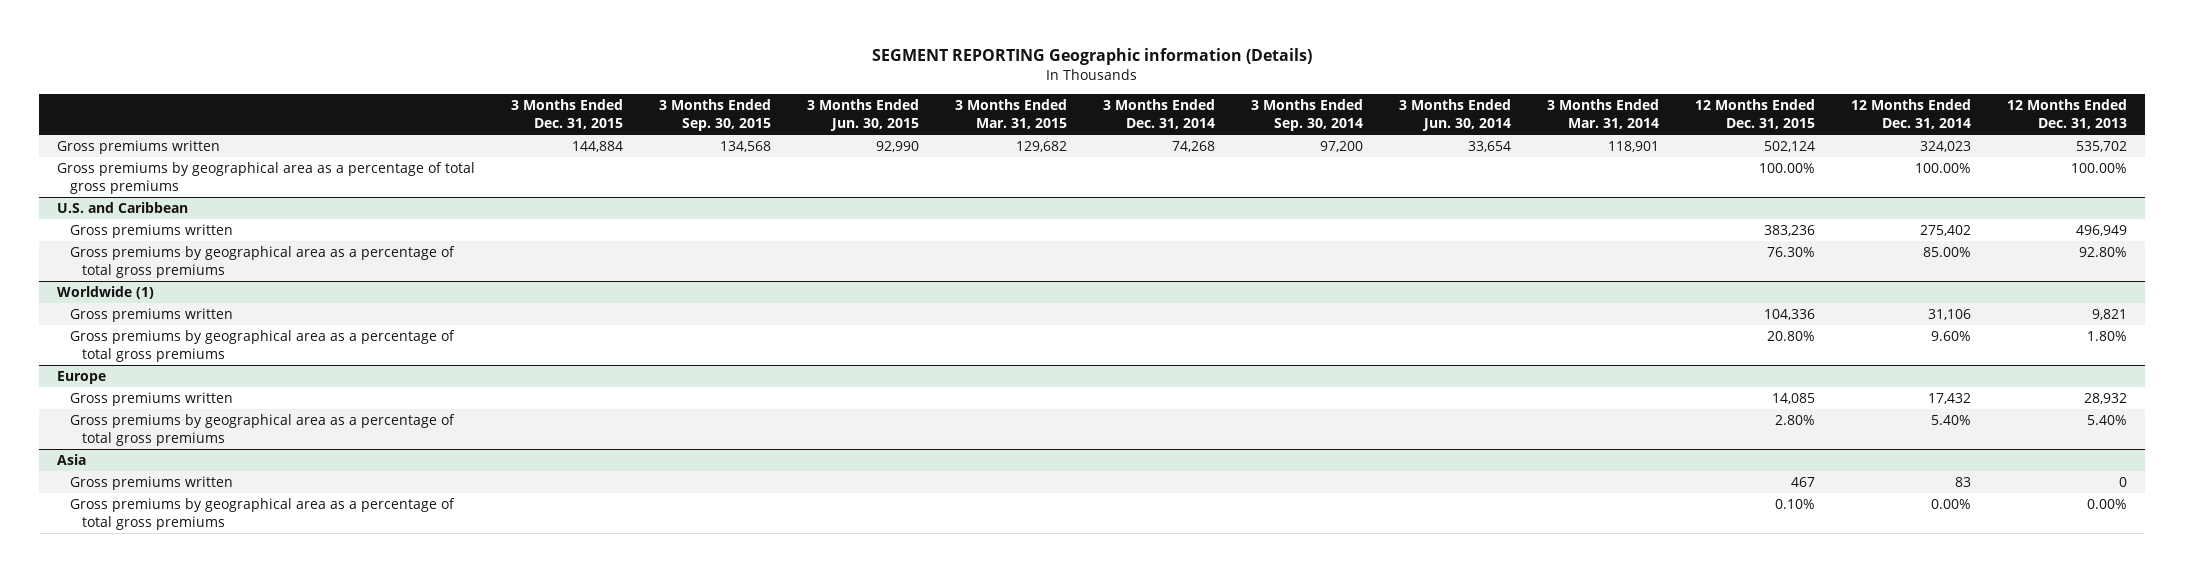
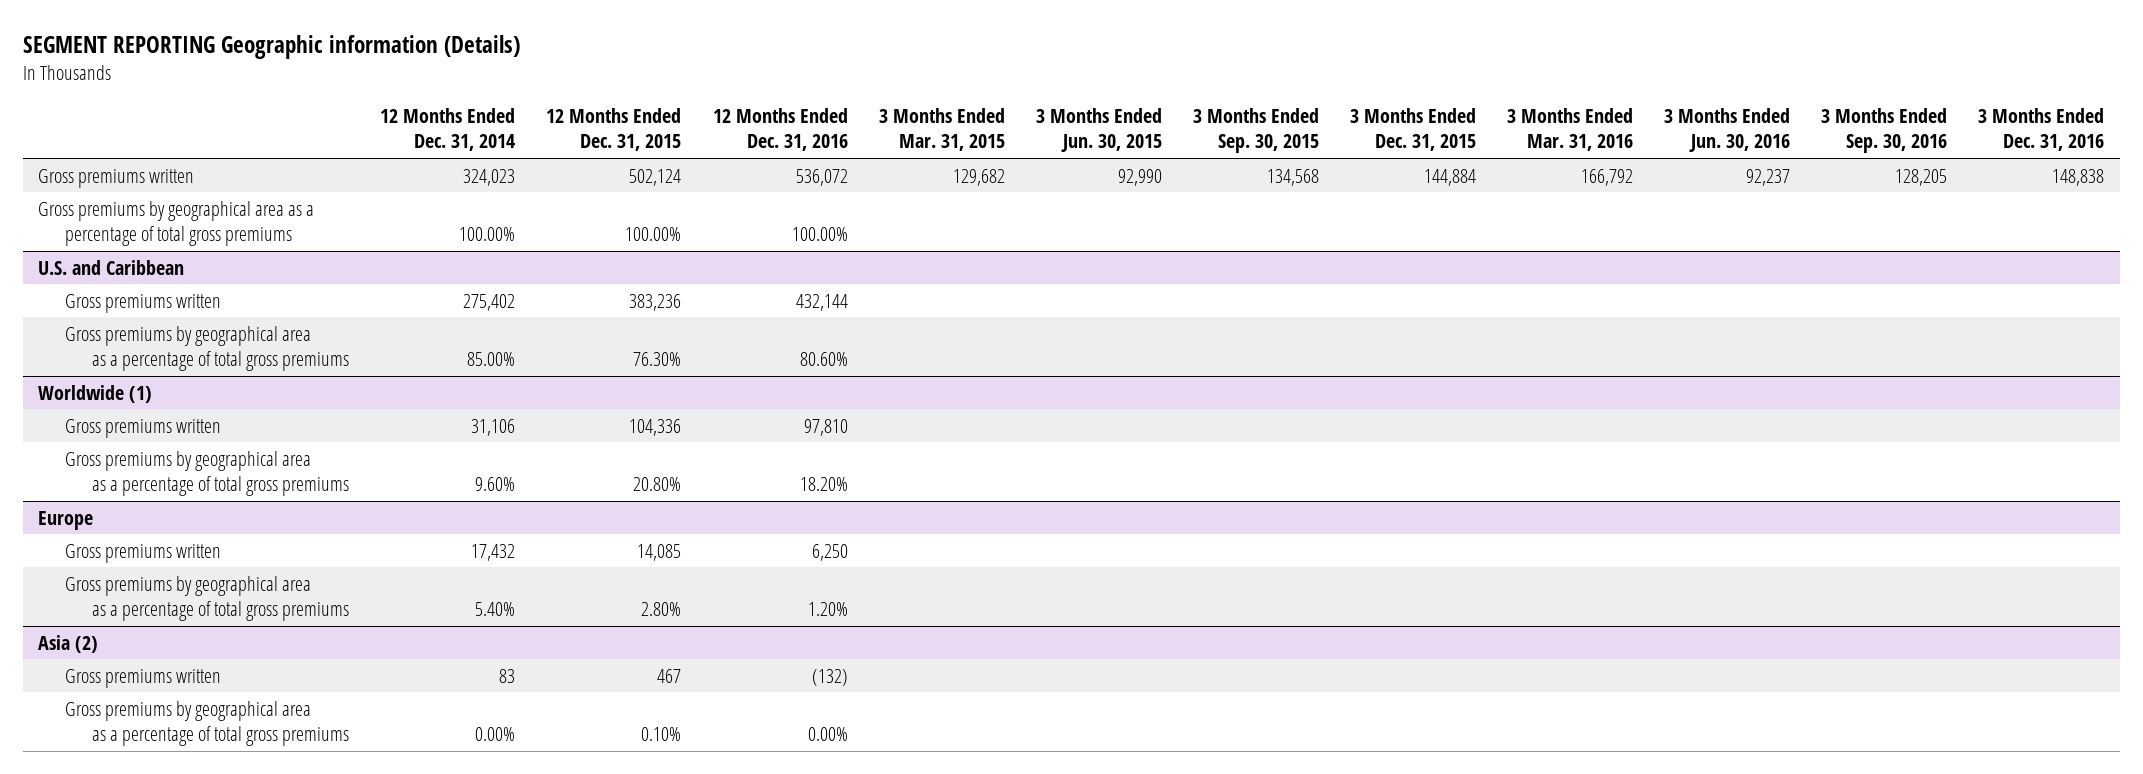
[1103,99,1216,130] 3 Months Ended Dec. 31, 2014 -> none
[1251,99,1364,132] 3 Months Ended Sep. 30, 2014 -> none
[1399,99,1512,132] 3 Months Ended Jun. 30, 2014 -> none
[1547,99,1660,130] 3 Months Ended Mar. 31, 2014 -> none
[2007,99,2128,130] 12 Months Ended Dec. 31, 2013 -> none
none -> [712,108,848,152] 12 Months Ended Dec. 31, 2016
none -> [1507,108,1634,152] 3 Months Ended Mar. 31, 2016
none -> [1664,108,1791,153] 3 Months Ended Jun. 30, 2016
none -> [1821,108,1948,154] 3 Months Ended Sep. 30, 2016
none -> [1978,108,2105,152] 3 Months Ended Dec. 31, 2016
[57,454,87,466] Asia -> [38,634,99,653] Asia (2)

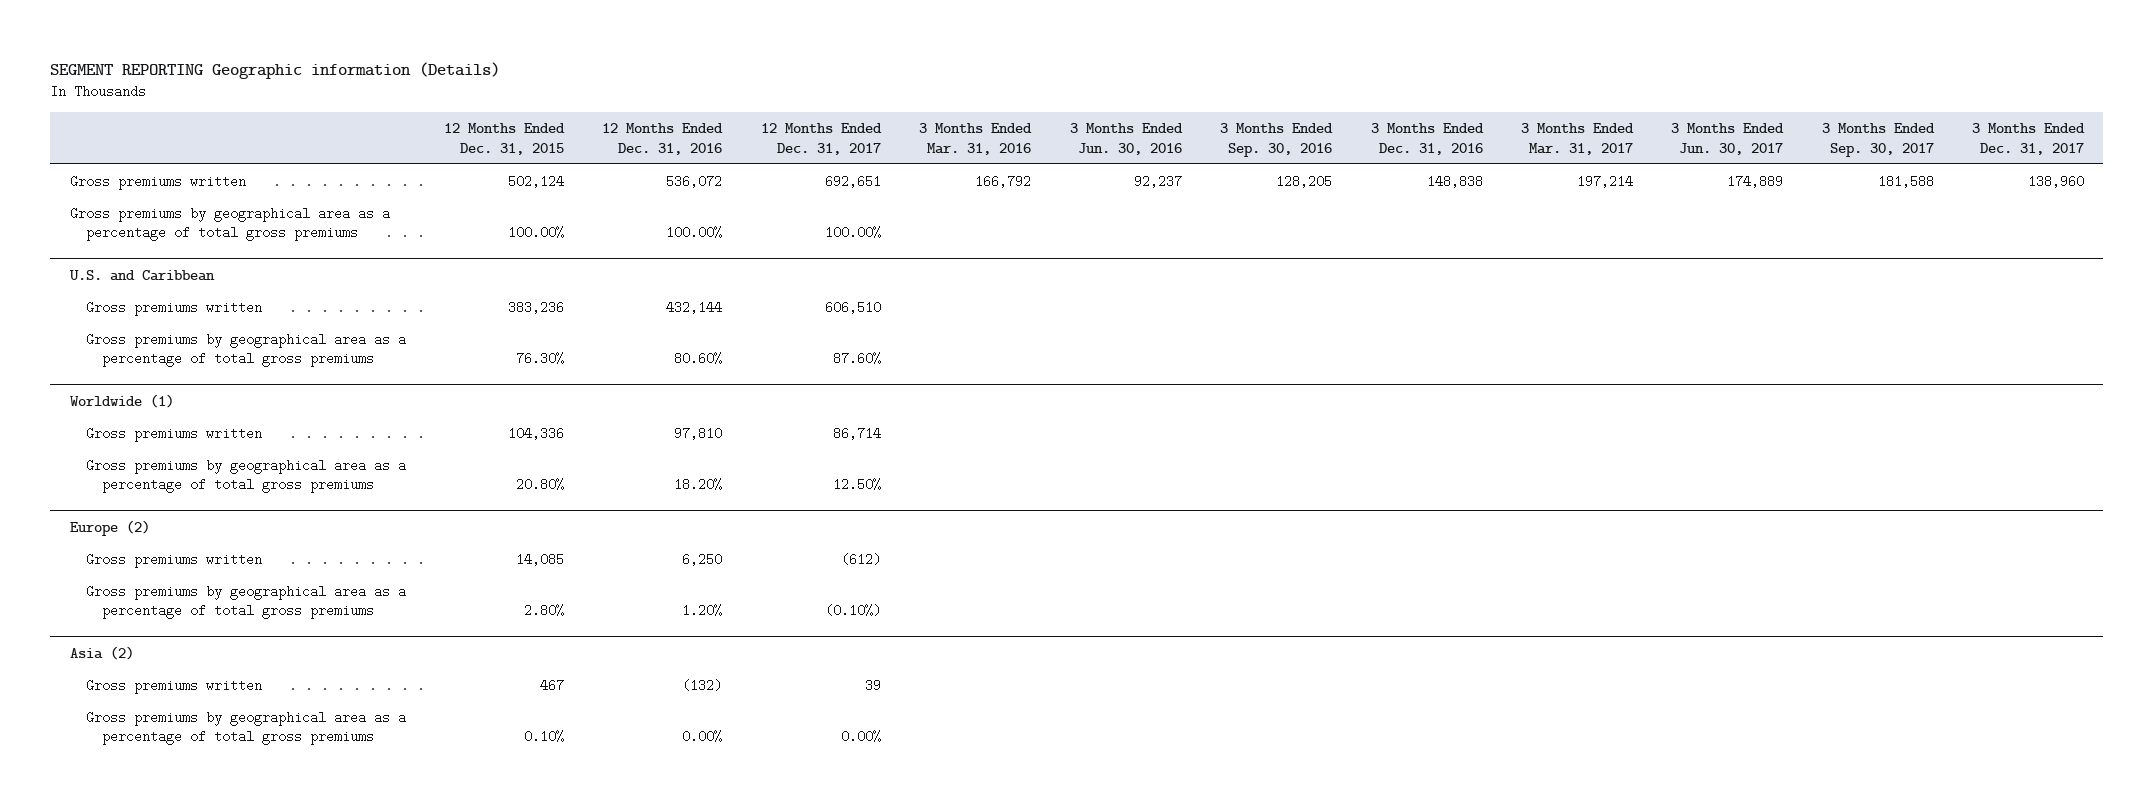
[380,108,516,152] 12 Months Ended Dec. 31, 2014 -> none
[878,108,1005,152] 3 Months Ended Mar. 31, 2015 -> none
[1035,108,1162,153] 3 Months Ended Jun. 30, 2015 -> none
[1192,108,1319,154] 3 Months Ended Sep. 30, 2015 -> none
[1349,108,1476,152] 3 Months Ended Dec. 31, 2015 -> none
none -> [760,123,882,155] 12 Months Ended Dec. 31, 2017
none -> [1521,123,1635,155] 3 Months Ended Mar. 31, 2017
none -> [1671,123,1785,155] 3 Months Ended Jun. 30, 2017
none -> [1821,123,1935,157] 3 Months Ended Sep. 30, 2017
none -> [1972,123,2086,155] 3 Months Ended Dec. 31, 2017
[38,510,94,530] Europe -> [69,519,150,536] Europe (2)

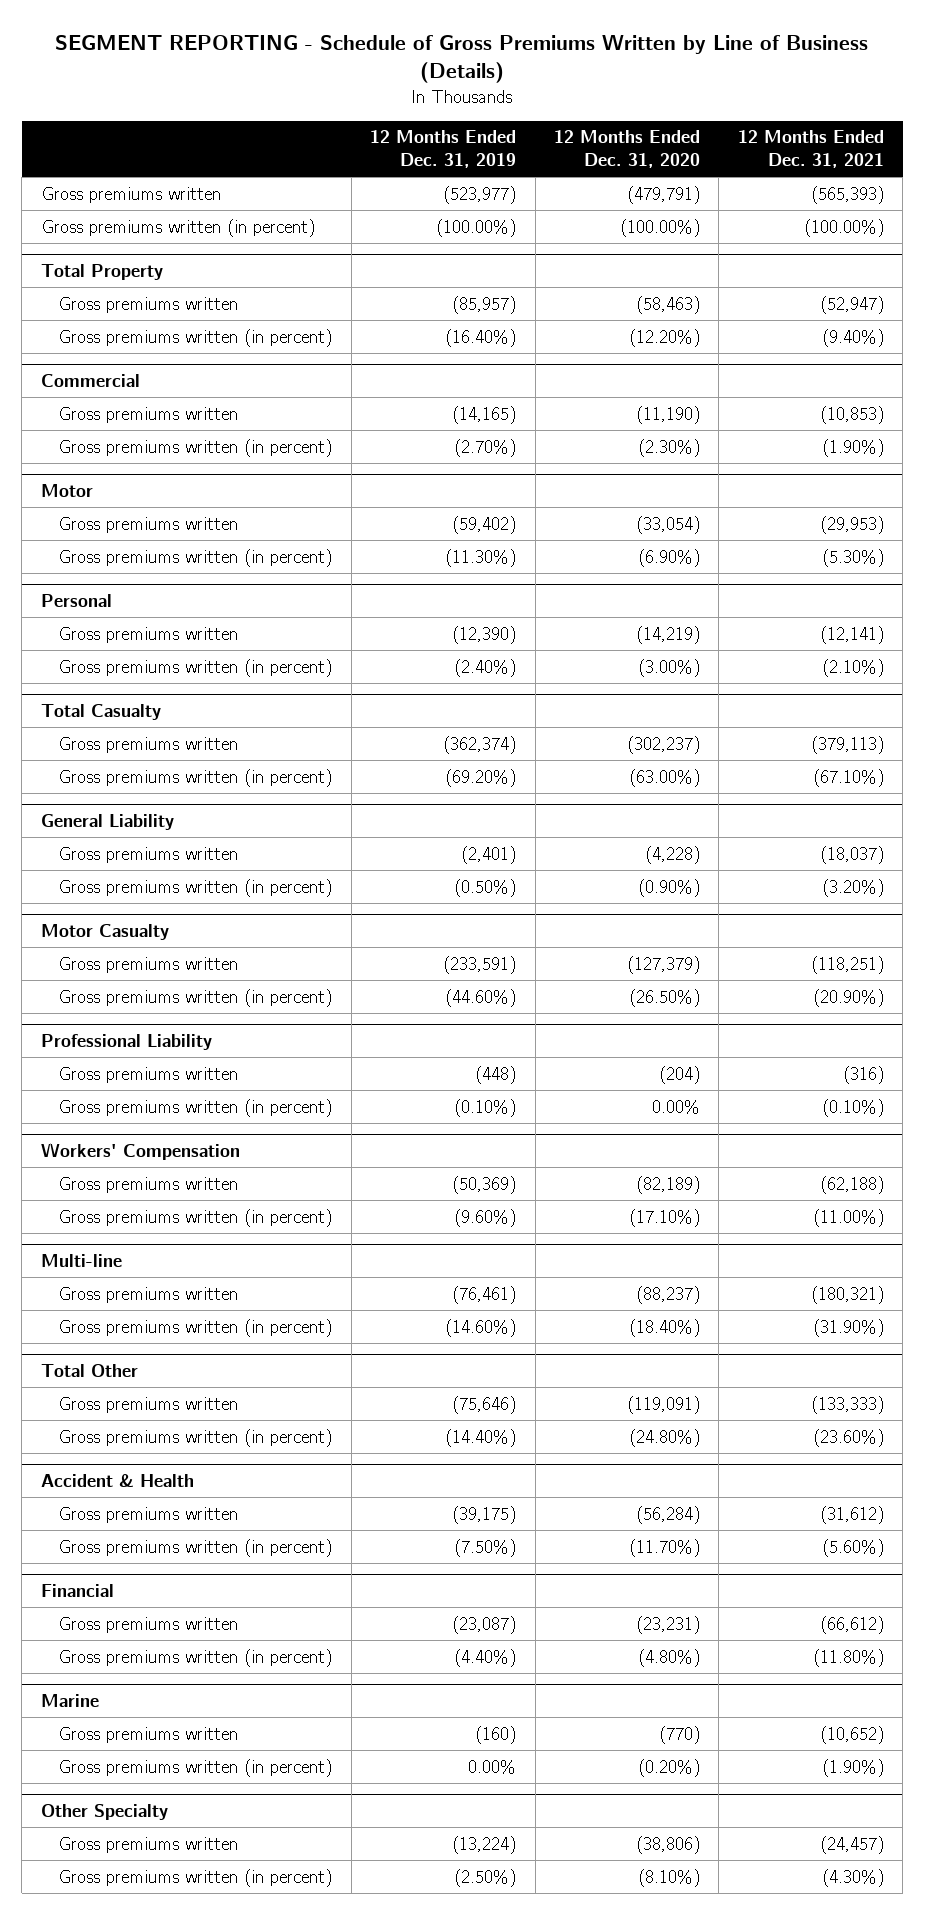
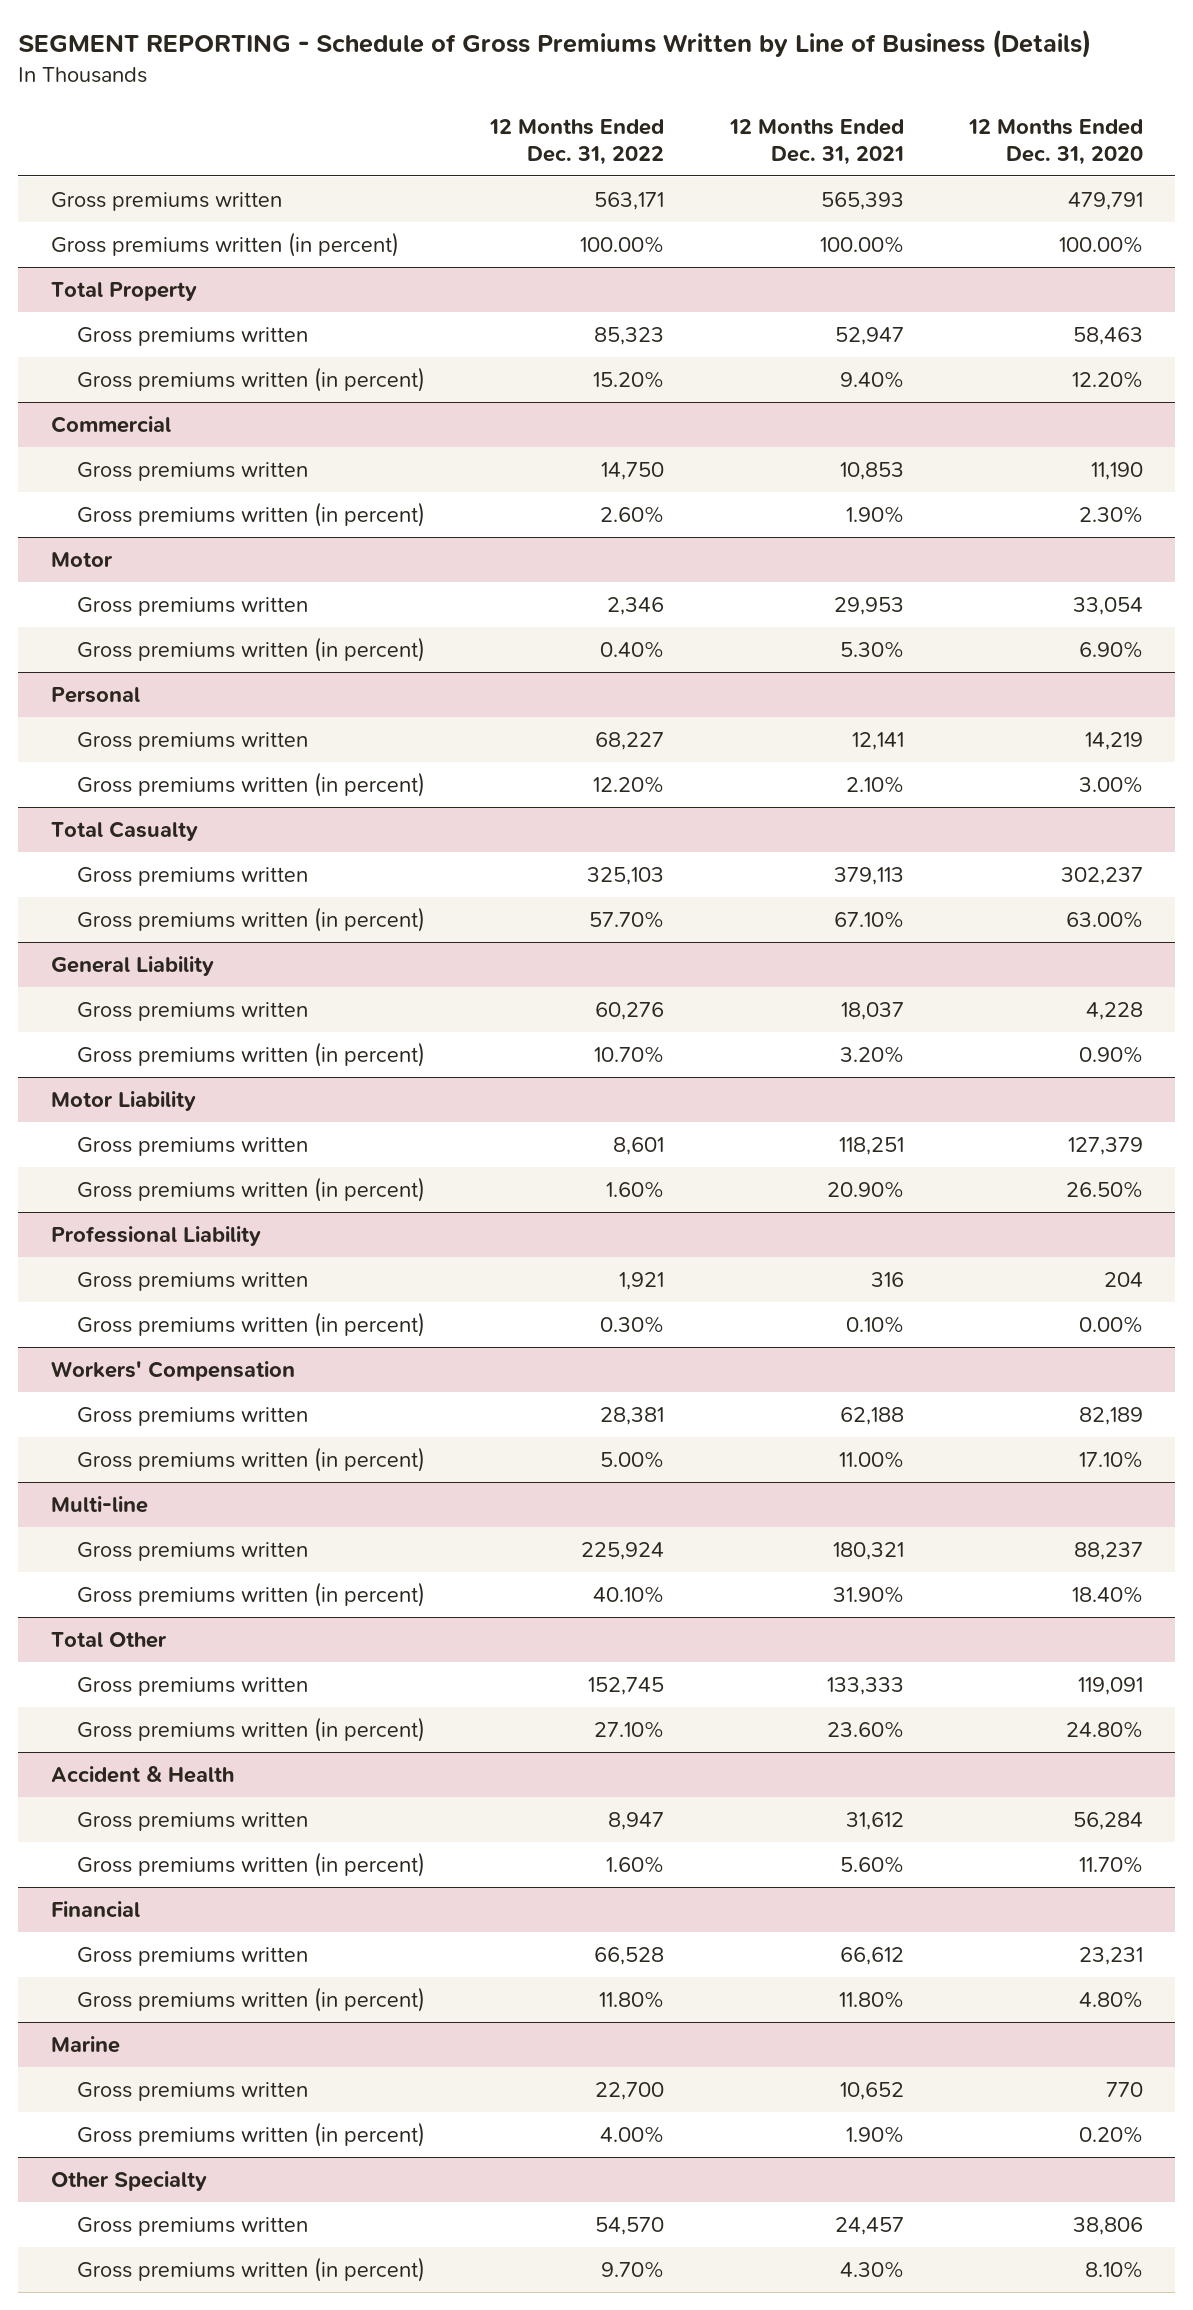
[370,130,517,169] 12 Months Ended Dec. 31, 2019 -> none
none -> [489,118,665,166] 12 Months Ended Dec. 31, 2022
[627,185,701,204] (479,791) -> [1067,191,1143,210] 479,791
[810,185,884,204] (565,393) -> [820,191,904,210] 565,393
[620,218,701,237] (100.00%) -> [1058,235,1143,253] 100.00%
[803,218,884,237] (100.00%) -> [819,235,904,253] 100.00%
[636,295,701,314] (58,463) -> [1072,326,1143,345] 58,463
[819,295,884,314] (52,947) -> [834,326,904,345] 52,947
[629,328,701,347] (12.20%) -> [1071,370,1143,388] 12.20%
[821,328,884,347] (9.40%) -> [839,370,904,388] 9.40%
[636,405,701,424] (11,190) -> [1090,461,1143,480] 11,190
[819,405,884,424] (10,853) -> [839,461,904,480] 10,853
[638,438,701,457] (2.30%) -> [1078,505,1143,523] 2.30%
[821,438,884,457] (1.90%) -> [845,505,904,523] 1.90%
[636,515,701,534] (33,054) -> [1072,596,1143,615] 33,054
[819,515,884,534] (29,953) -> [833,596,904,615] 29,953
[638,548,701,567] (6.90%) -> [1078,640,1143,658] 6.90%
[821,548,884,567] (5.30%) -> [839,640,904,658] 5.30%
[636,625,701,644] (14,219) -> [1084,731,1143,750] 14,219
[819,625,884,644] (12,141) -> [851,731,904,750] 12,141
[638,658,701,677] (3.00%) -> [1078,775,1143,793] 3.00%
[821,658,884,677] (2.10%) -> [845,775,904,793] 2.10%
[627,735,701,754] (302,237) -> [1060,866,1143,885] 302,237
[810,735,884,754] (379,113) -> [833,866,904,885] 379,113
[629,768,701,787] (63.00%) -> [1065,910,1143,928] 63.00%
[812,768,884,787] (67.10%) -> [833,910,904,928] 67.10%
[645,845,701,864] (4,228) -> [1085,1001,1143,1020] 4,228
[819,845,884,864] (18,037) -> [840,1001,904,1020] 18,037
[638,878,701,897] (0.90%) -> [1078,1045,1143,1063] 0.90%
[821,878,884,897] (3.20%) -> [839,1045,904,1063] 3.20%
[40,924,169,941] Motor Casualty -> [50,1090,196,1111] Motor Liability
[627,955,701,974] (127,379) -> [1067,1136,1143,1155] 127,379
[810,955,884,974] (118,251) -> [838,1136,904,1155] 118,251
[629,988,701,1007] (26.50%) -> [1065,1180,1143,1198] 26.50%
[812,988,884,1007] (20.90%) -> [826,1180,904,1198] 20.90%
[659,1065,701,1084] (204) -> [1103,1271,1143,1287] 204
[842,1065,884,1084] (316) -> [870,1271,904,1287] 316
[821,1098,884,1117] (0.10%) -> [845,1315,904,1333] 0.10%
[636,1175,701,1194] (82,189) -> [1078,1406,1143,1425] 82,189
[819,1175,884,1194] (62,188) -> [839,1406,904,1425] 62,188
[629,1208,701,1227] (17.10%) -> [1078,1450,1143,1468] 17.10%
[812,1208,884,1227] (11.00%) -> [838,1450,904,1468] 11.00%
[636,1285,701,1304] (88,237) -> [1073,1541,1143,1560] 88,237
[810,1285,884,1304] (180,321) -> [832,1541,904,1560] 180,321
[629,1318,701,1337] (18.40%) -> [1071,1585,1143,1603] 18.40%
[812,1318,884,1337] (31.90%) -> [832,1585,904,1603] 31.90%
[627,1395,701,1414] (119,091) -> [1077,1676,1143,1695] 119,091
[810,1395,884,1414] (133,333) -> [826,1676,904,1695] 133,333
[629,1428,701,1447] (24.80%) -> [1065,1720,1143,1738] 24.80%
[812,1428,884,1447] (23.60%) -> [826,1720,904,1738] 23.60%
[636,1505,701,1524] (56,284) -> [1072,1811,1143,1830] 56,284
[819,1505,884,1524] (31,612) -> [845,1811,904,1830] 31,612
[629,1538,701,1557] (11.70%) -> [1078,1855,1143,1873] 11.70%
[821,1538,884,1557] (5.60%) -> [839,1855,904,1873] 5.60%
[636,1615,701,1634] (23,231) -> [1078,1946,1143,1965] 23,231
[819,1615,884,1634] (66,612) -> [839,1946,904,1965] 66,612
[638,1648,701,1667] (4.80%) -> [1078,1990,1143,2008] 4.80%
[812,1648,884,1667] (11.80%) -> [838,1990,904,2008] 11.80%
[659,1725,701,1744] (770) -> [1105,2081,1143,2097] 770
[819,1725,884,1744] (10,652) -> [839,2081,904,2100] 10,652
[638,1758,701,1777] (0.20%) -> [1078,2125,1143,2143] 0.20%
[821,1758,884,1777] (1.90%) -> [845,2125,904,2143] 1.90%
[636,1835,701,1854] (38,806) -> [1072,2216,1143,2235] 38,806
[819,1835,884,1854] (24,457) -> [834,2216,904,2235] 24,457
[638,1868,701,1887] (8.10%) -> [1084,2260,1143,2278] 8.10%
[821,1868,884,1887] (4.30%) -> [839,2260,904,2278] 4.30%

